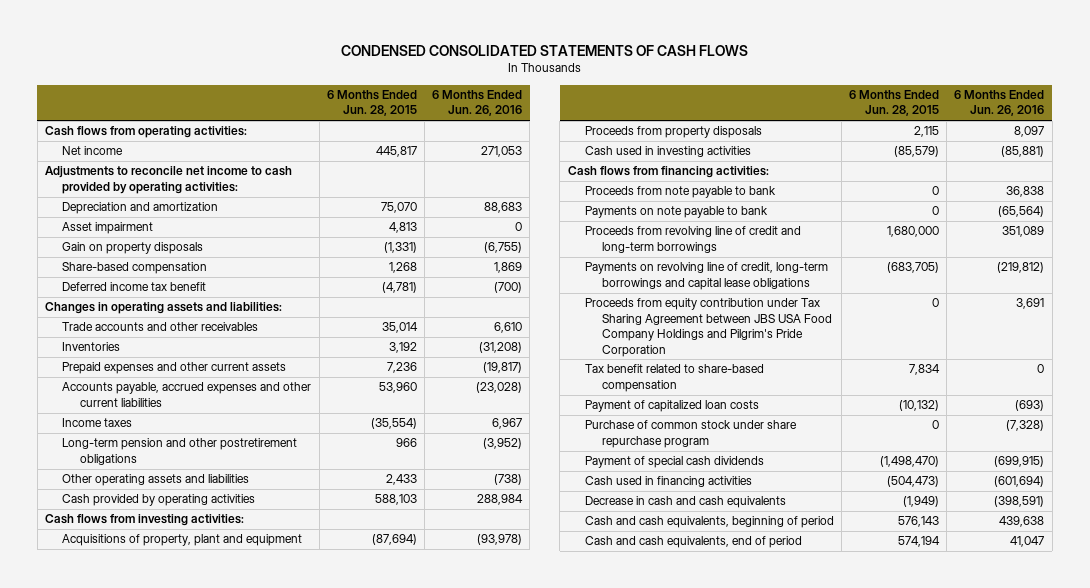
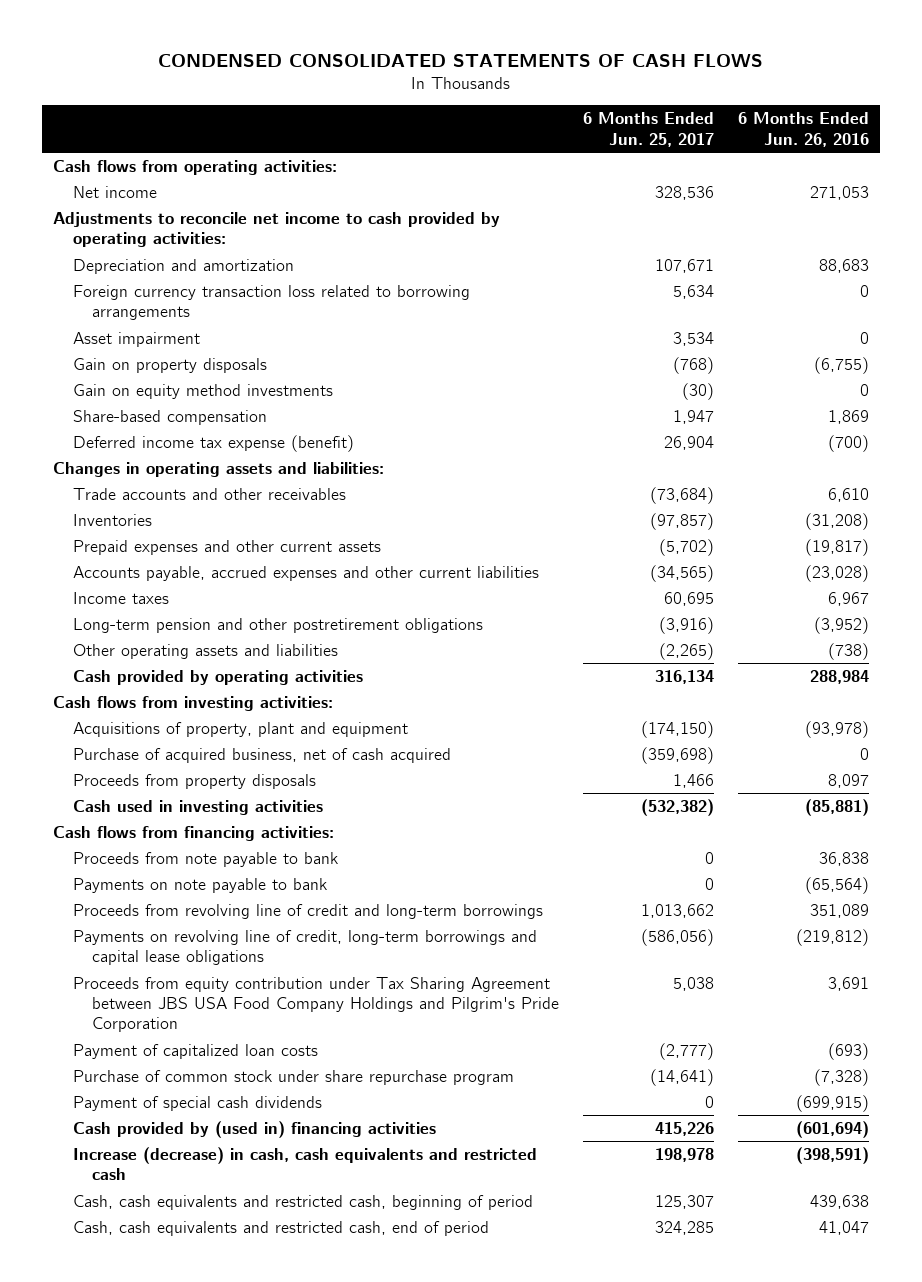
[326,90,417,117] 6 Months Ended Jun. 28, 2015 -> none
none -> [582,112,714,147] 6 Months Ended Jun. 25, 2017
none -> [72,284,470,321] Foreign currency transaction loss related to borrowing arrangements
none -> [72,383,333,399] Gain on equity method investments
[62,282,207,292] Deferred income tax benefit -> [72,434,354,452] Deferred income tax expense (benefit)
none -> [72,747,451,763] Purchase of acquired business, net of cash acquired
[584,364,764,392] Tax benefit related to share-based compensation -> none
[584,476,752,488] Cash used in financing activities -> [72,1120,436,1138] Cash provided by (used in) financing activities
[584,496,786,509] Decrease in cash and cash equivalents -> [72,1146,537,1181] Increase (decrease) in cash, cash equivalents and restricted cash
[584,516,834,529] Cash and cash equivalents, beginning of period -> [72,1194,533,1210] Cash, cash equivalents and restricted cash, beginning of period
[584,536,802,549] Cash and cash equivalents, end of period -> [72,1220,489,1236] Cash, cash equivalents and restricted cash, end of period

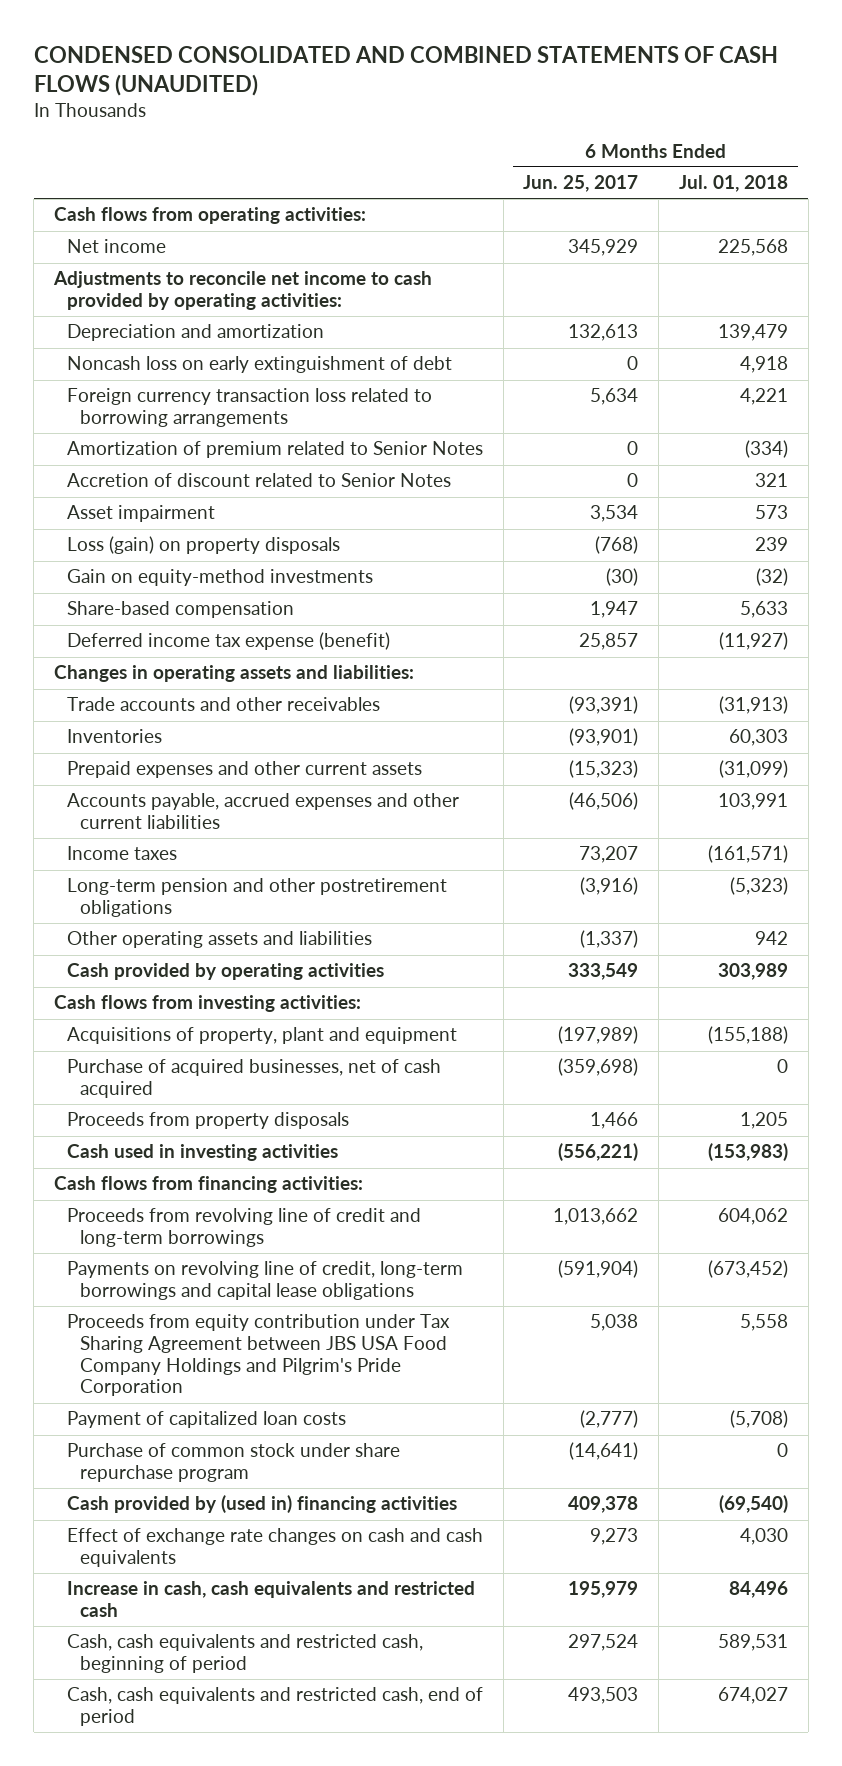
[158,53,764,67] CONDENSED CONSOLIDATED STATEMENTS OF CASH FLOWS -> [33,45,778,96] CONDENSED CONSOLIDATED AND COMBINED STATEMENTS OF CASH FLOWS (UNAUDITED)
[737,112,869,147] 6 Months Ended Jun. 26, 2016 -> none
none -> [678,175,788,193] Jul. 01, 2018
[654,185,714,200] 328,536 -> [568,239,639,257] 345,929
[654,258,714,273] 107,671 -> [568,324,639,342] 132,613
none -> [67,356,453,374] Noncash loss on early extinguishment of debt
none -> [67,441,484,459] Amortization of premium related to Senior Notes
none -> [67,473,452,488] Accretion of discount related to Senior Notes
[72,357,267,373] Gain on property disposals -> [67,536,341,555] Loss (gain) on property disposals
[72,383,333,399] Gain on equity method investments -> [67,569,374,587] Gain on equity-method investments
[663,435,714,450] 26,904 -> [579,633,639,651] 25,857
[649,486,714,504] (73,684) -> [569,696,639,715] (93,391)
[649,512,714,530] (97,857) -> [569,728,639,747] (93,901)
[658,538,714,556] (5,702) -> [569,760,639,779] (15,323)
[649,564,714,582] (34,565) -> [569,792,639,811] (46,506)
[663,591,714,606] 60,695 -> [579,846,639,864] 73,207
[658,642,714,660] (2,265) -> [580,930,639,949] (1,337)
[654,669,714,684] 316,134 -> [568,963,639,981] 333,549
[640,720,714,738] (174,150) -> [558,1026,639,1045] (197,989)
[72,747,451,763] Purchase of acquired business, net of cash acquired -> [67,1059,442,1099] Purchase of acquired businesses, net of cash acquired
[640,798,714,816] (532,382) -> [558,1143,639,1162] (556,221)
[72,851,338,867] Proceeds from note payable to bank -> none
[72,877,327,893] Payments on note payable to bank -> none
[640,928,714,946] (586,056) -> [558,1260,639,1279] (591,904)
[72,1095,322,1111] Payment of special cash dividends -> none
[654,1121,714,1136] 415,226 -> [568,1496,639,1514] 409,378
none -> [67,1528,484,1568] Effect of exchange rate changes on cash and cash equivalents
[72,1146,537,1181] Increase (decrease) in cash, cash equivalents and restricted cash -> [67,1581,476,1618] Increase in cash, cash equivalents and restricted cash
[654,1147,714,1162] 198,978 -> [568,1581,639,1599] 195,979
[654,1194,714,1209] 125,307 -> [568,1634,639,1652] 297,524
[654,1220,714,1235] 324,285 -> [568,1687,639,1705] 493,503

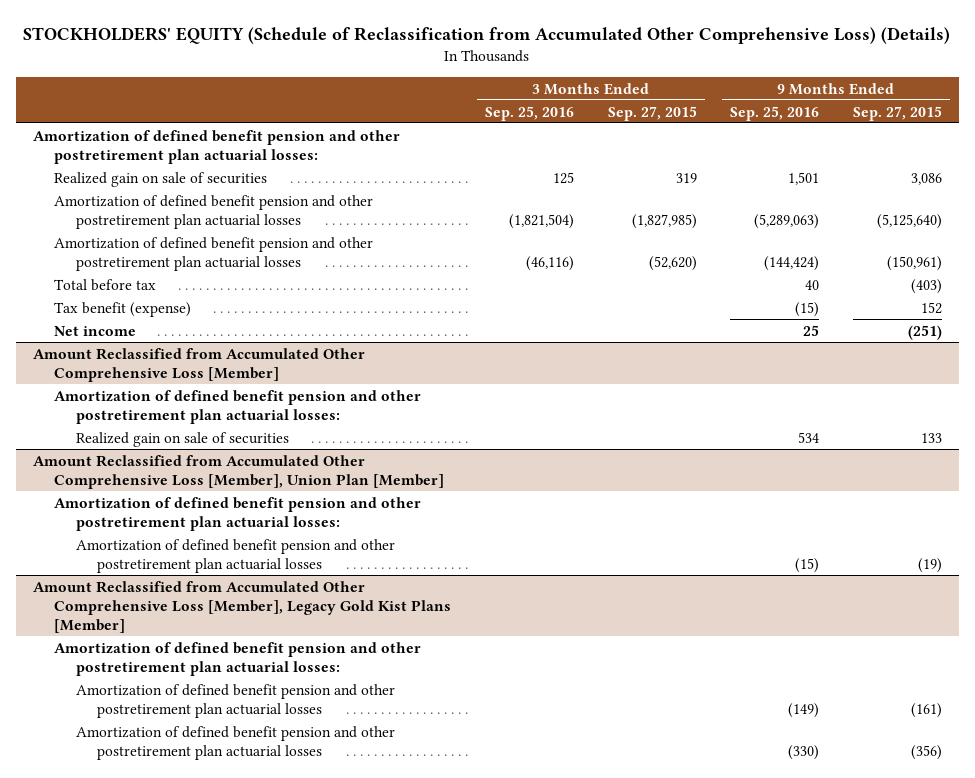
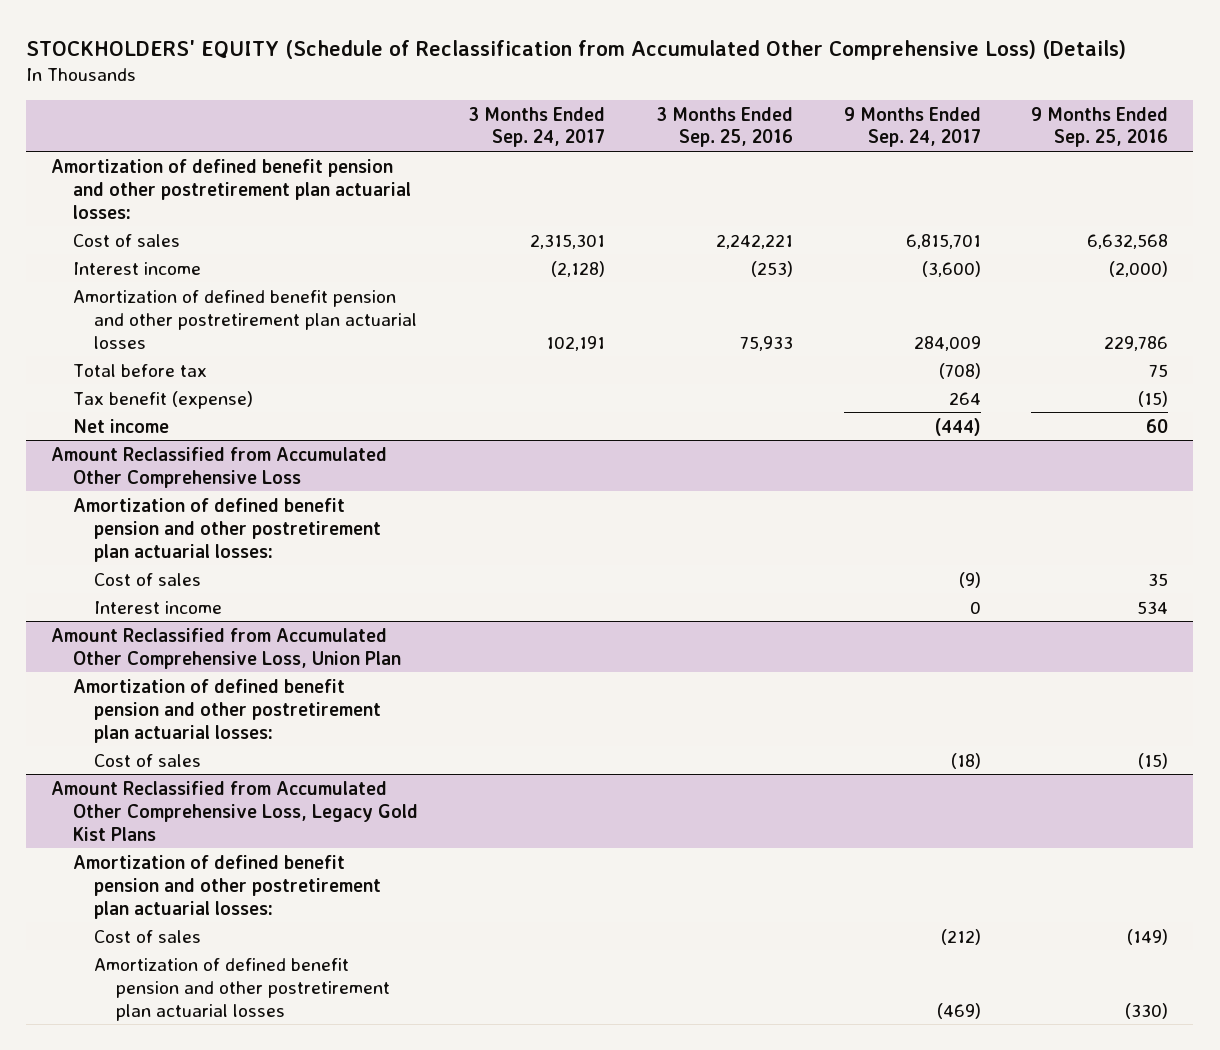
[607,105,697,121] Sep. 27, 2015 -> none
[852,105,942,121] Sep. 27, 2015 -> none
none -> [468,106,606,148] 3 Months Ended Sep. 24, 2017
none -> [843,106,981,148] 9 Months Ended Sep. 24, 2017
[54,171,268,187] Realized gain on sale of securities -> none
[54,236,374,271] Amortization of defined benefit pension and other postretirement plan actuarial losses -> none
none -> [72,233,180,247] Cost of sales
none -> [72,261,201,275] Interest income
[508,213,574,229] (1,821,504) -> [740,335,794,351] 75,933
[754,213,820,229] (5,289,063) -> [1104,335,1169,351] 229,786
[805,279,820,290] 40 -> [1149,363,1169,377] 75
[803,324,820,336] 25 -> [1146,418,1169,433] 60
[32,347,365,382] Amount Reclassified from Accumulated Other Comprehensive Loss [Member] -> [51,446,388,488] Amount Reclassified from Accumulated Other Comprehensive Loss
none -> [94,572,202,586] Cost of sales
[75,431,289,447] Realized gain on sale of securities -> [94,600,223,614] Interest income
[32,454,445,489] Amount Reclassified from Accumulated Other Comprehensive Loss [Member], Union Plan [Member] -> [51,627,401,669] Amount Reclassified from Accumulated Other Comprehensive Loss, Union Plan
[75,538,395,573] Amortization of defined benefit pension and other postretirement plan actuarial losses -> [94,753,202,767] Cost of sales
[32,580,452,633] Amount Reclassified from Accumulated Other Comprehensive Loss [Member], Legacy Gold Kist Plans [Member] -> [51,780,418,841] Amount Reclassified from Accumulated Other Comprehensive Loss, Legacy Gold Kist Plans
[75,683,395,718] Amortization of defined benefit pension and other postretirement plan actuarial losses -> [94,929,202,943] Cost of sales

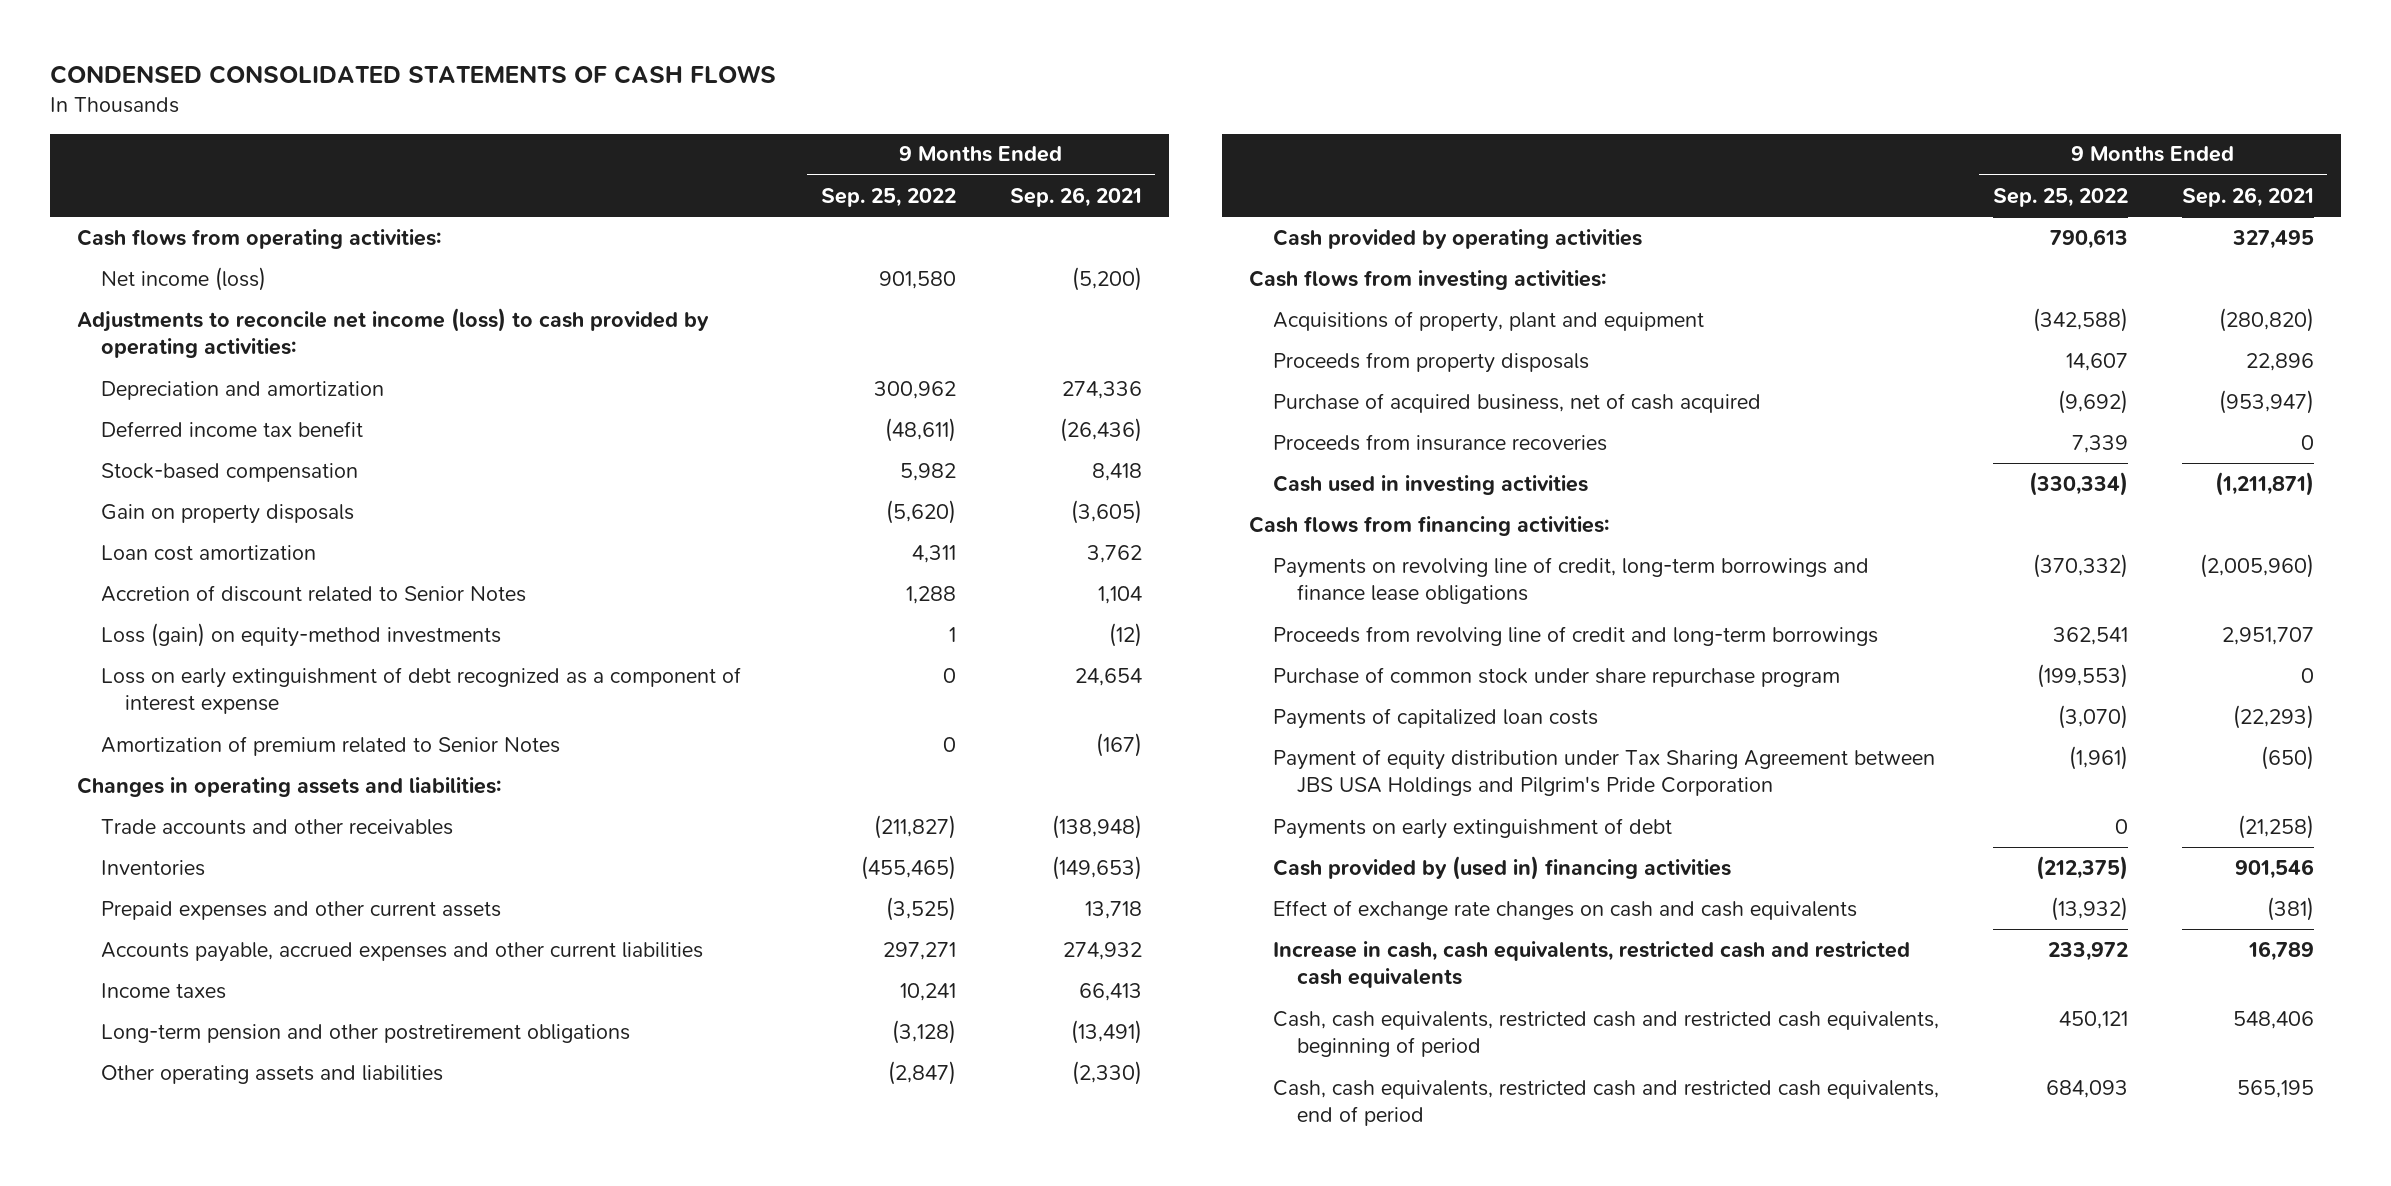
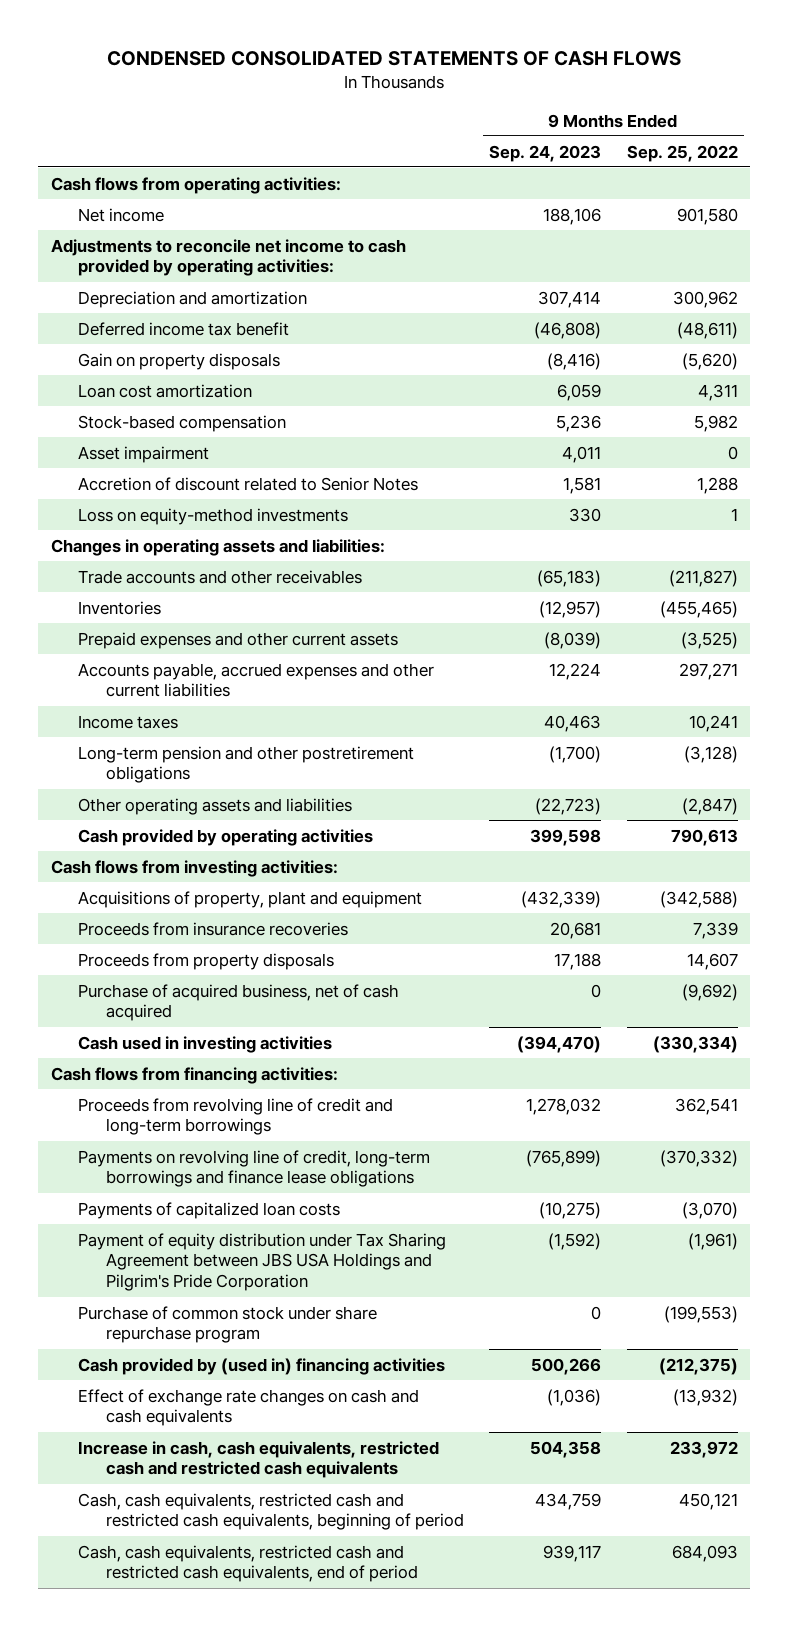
[1009,186,1142,207] Sep. 26, 2021 -> none
none -> [489,144,602,162] Sep. 24, 2023
[100,266,266,291] Net income (loss) -> [78,207,165,222] Net income
[76,307,709,359] Adjustments to reconcile net income (loss) to cash provided by operating activities: -> [51,238,407,277] Adjustments to reconcile net income to cash provided by operating activities:
[100,462,358,482] Stock-based compensation -> [78,414,287,432] Stock-based compensation
none -> [78,445,210,463] Asset impairment
[100,666,741,715] Loss on early extinguishment of debt recognized as a component of interest expense -> none
[100,735,560,756] Amortization of premium related to Senior Notes -> none
[100,622,501,647] Loss (gain) on equity-method investments -> [78,507,349,525] Loss on equity-method investments
[1272,433,1607,451] Proceeds from insurance recoveries -> [78,921,349,936] Proceeds from insurance recoveries
[1272,556,1869,605] Payments on revolving line of credit, long-term borrowings and finance lease obligations -> [78,1149,431,1188] Payments on revolving line of credit, long-term borrowings and finance lease obligations
[1272,817,1672,839] Payments on early extinguishment of debt -> none
[1272,666,1840,687] Purchase of common stock under share repurchase program -> [78,1305,378,1344] Purchase of common stock under share repurchase program

